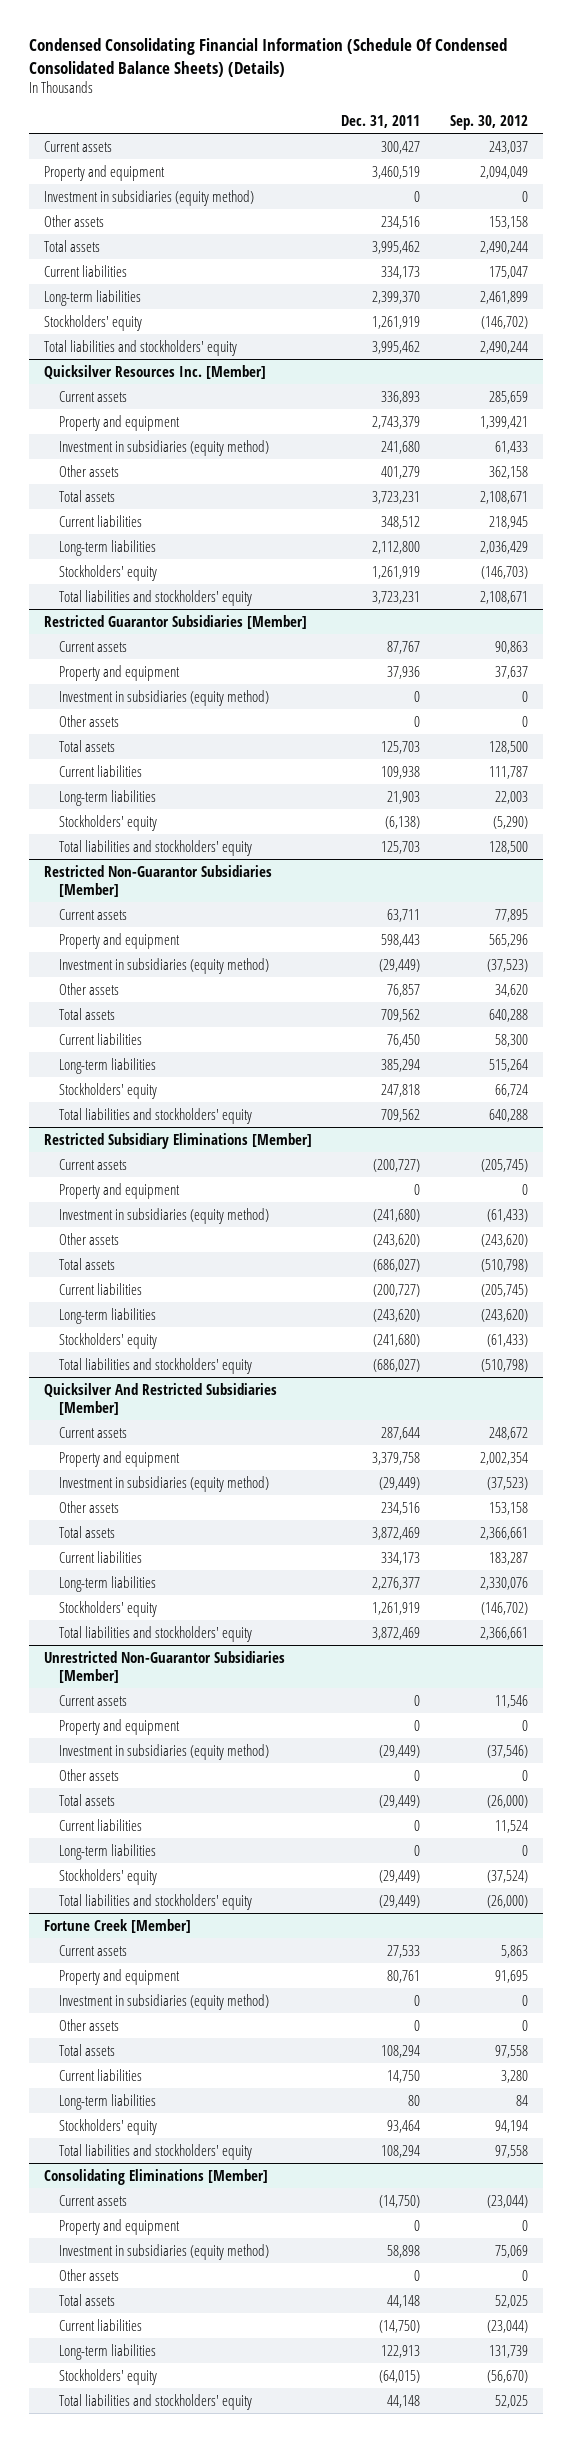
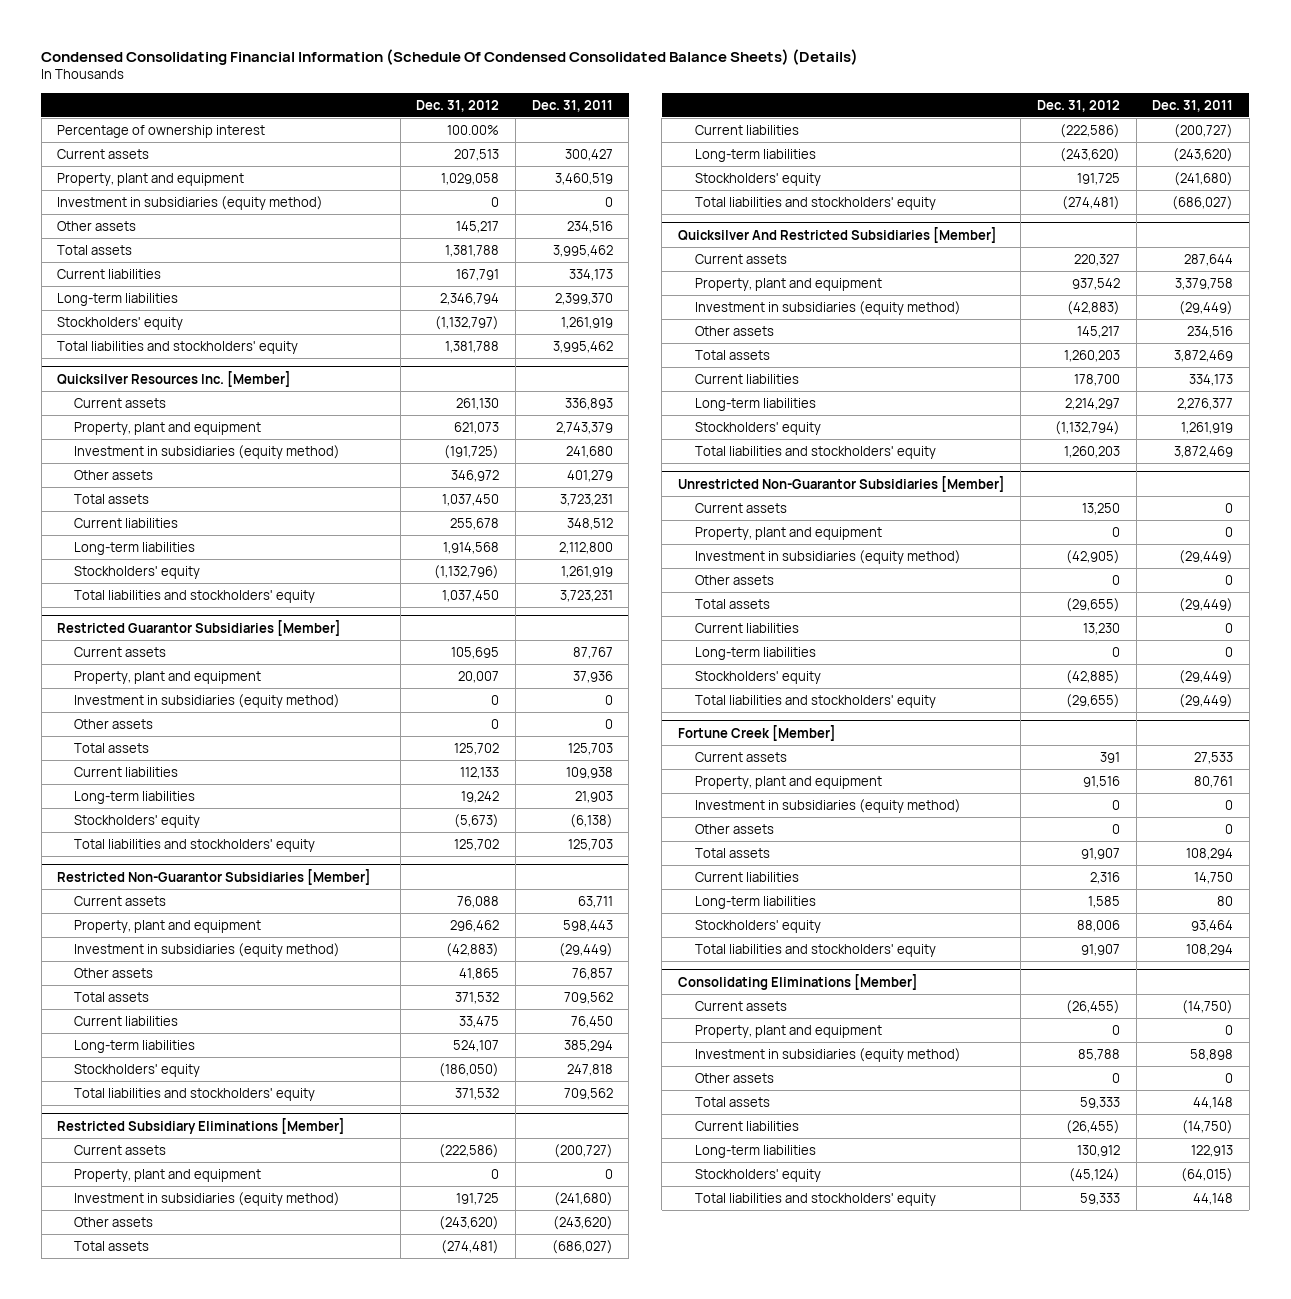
[449,114,528,130] Sep. 30, 2012 -> none
none -> [416,99,500,112] Dec. 31, 2012
none -> [57,124,266,138] Percentage of ownership interest
[43,164,165,181] Property and equipment -> [57,172,245,186] Property, plant and equipment
[58,414,180,431] Property and equipment -> [74,421,262,435] Property, plant and equipment
[58,664,180,681] Property and equipment -> [74,670,262,684] Property, plant and equipment
[58,932,180,949] Property and equipment -> [74,919,262,933] Property, plant and equipment
[58,1182,180,1199] Property and equipment -> [74,1168,262,1182] Property, plant and equipment
[58,1450,180,1467] Property and equipment -> [694,277,882,291] Property, plant and equipment
[58,1718,180,1735] Property and equipment -> [694,526,882,540] Property, plant and equipment
[58,1968,180,1985] Property and equipment -> [694,775,882,789] Property, plant and equipment
[58,2218,180,2235] Property and equipment -> [694,1024,882,1038] Property, plant and equipment

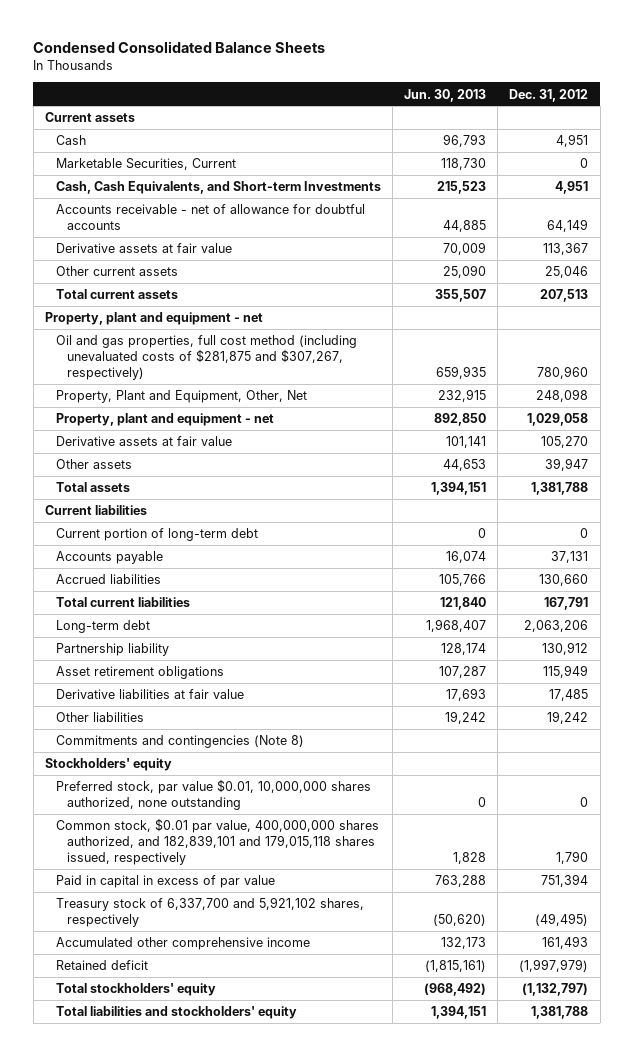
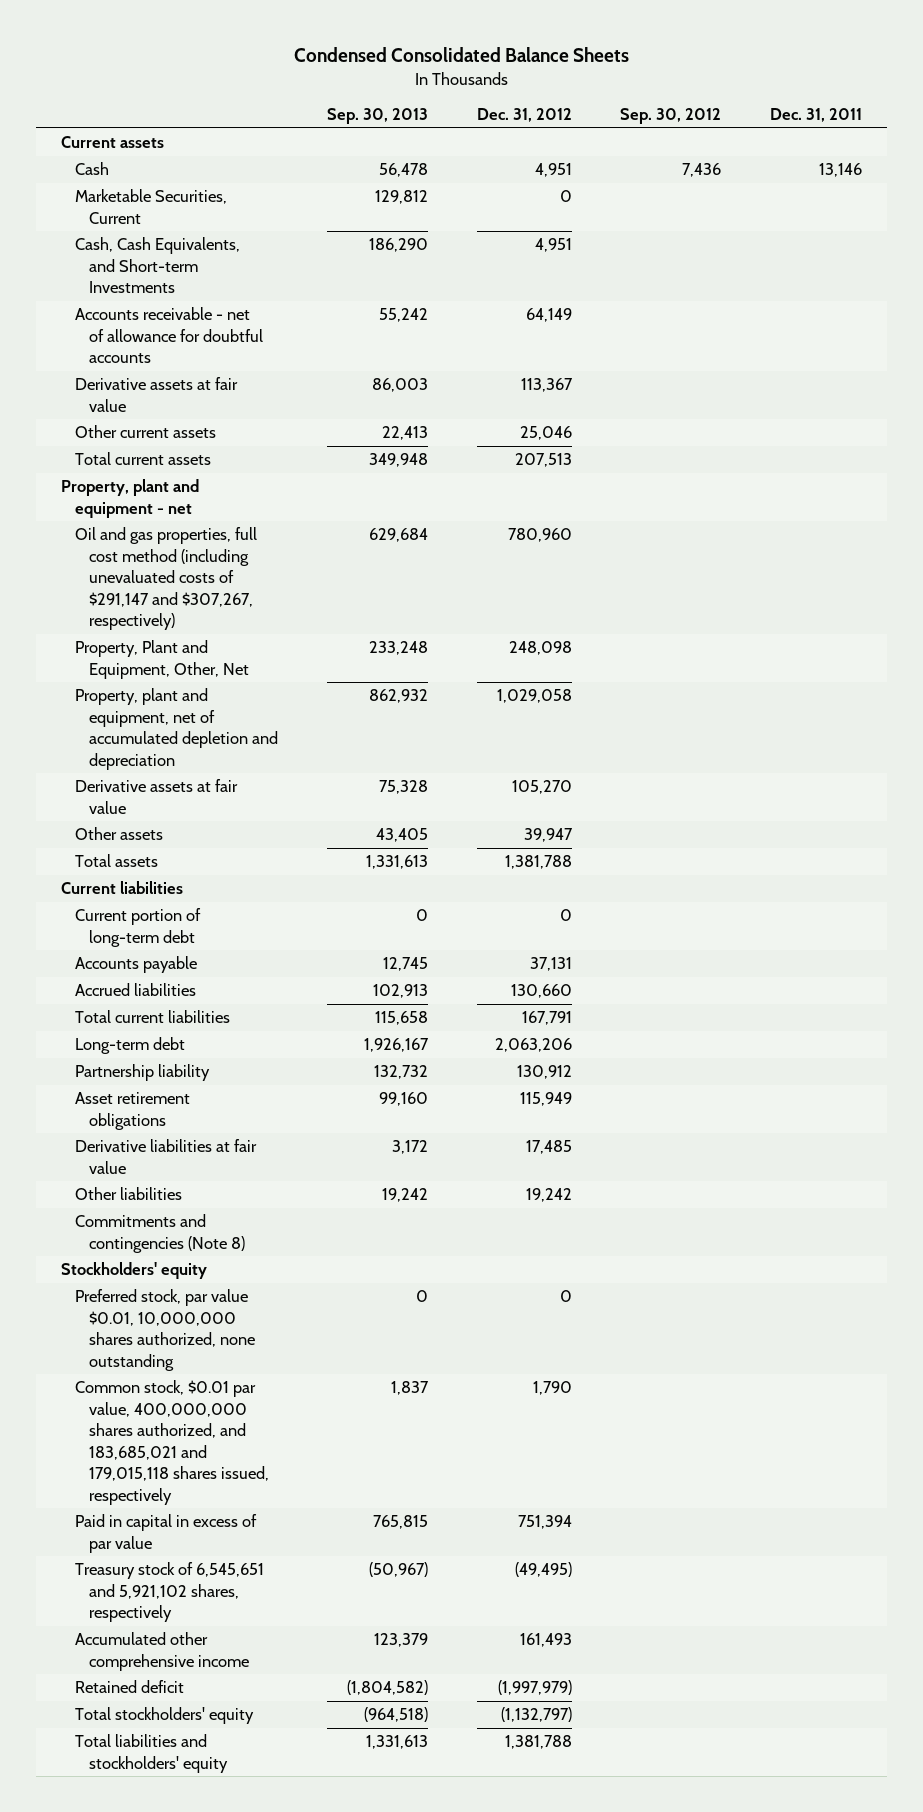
[404,88,487,102] Jun. 30, 2013 -> none
none -> [326,108,428,125] Sep. 30, 2013
none -> [620,108,722,125] Sep. 30, 2012
none -> [770,108,863,123] Dec. 31, 2011
[55,335,357,381] Oil and gas properties, full cost method (including unevaluated costs of $281,875 and $307,267, respectively) -> [74,527,257,631] Oil and gas properties, full cost method (including unevaluated costs of $291,147 and $307,267, respectively)
[55,413,274,427] Property, plant and equipment - net -> [74,688,278,770] Property, plant and equipment, net of accumulated depletion and depreciation
[55,818,379,866] Common stock, $0.01 par value, 400,000,000 shares authorized, and 182,839,101 and 179,015,118 shares issued, respectively -> [74,1380,269,1505] Common stock, $0.01 par value, 400,000,000 shares authorized, and 183,685,021 and 179,015,118 shares issued, respectively
[55,897,364,928] Treasury stock of 6,337,700 and 5,921,102 shares, respectively -> [74,1562,264,1623] Treasury stock of 6,545,651 and 5,921,102 shares, respectively

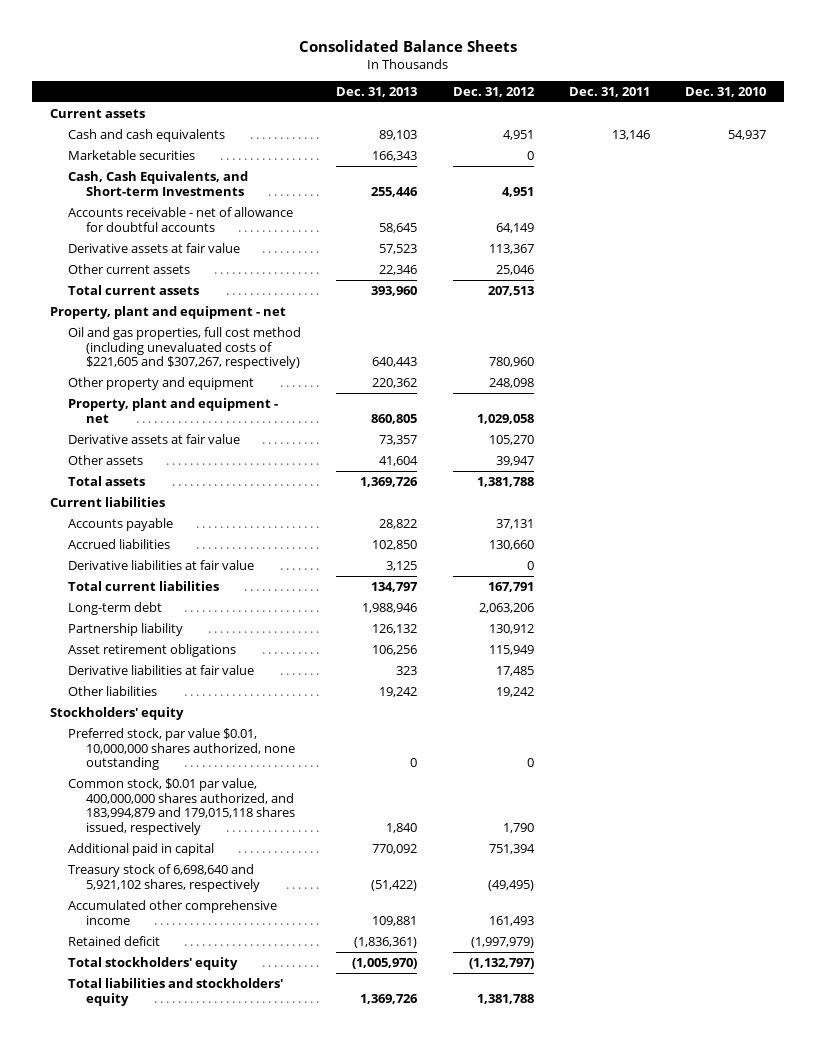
[293,47,629,63] Condensed Consolidated Balance Sheets -> [299,39,518,52] Consolidated Balance Sheets
[326,108,428,125] Sep. 30, 2013 -> none
[620,108,722,125] Sep. 30, 2012 -> none
none -> [336,86,418,97] Dec. 31, 2013
none -> [685,86,767,97] Dec. 31, 2010
[74,162,109,176] Cash -> [68,128,226,142] Cash and cash equivalents
[74,189,227,224] Marketable Securities, Current -> [68,149,196,160] Marketable securities
[74,527,257,631] Oil and gas properties, full cost method (including unevaluated costs of $291,147 and $307,267, respectively) -> [68,326,302,370] Oil and gas properties, full cost method (including unevaluated costs of $221,605 and $307,267, respectively)
[74,640,249,679] Property, Plant and Equipment, Other, Net -> [68,376,255,390] Other property and equipment
[74,688,278,770] Property, plant and equipment, net of accumulated depletion and depreciation -> [68,397,279,423] Property, plant and equipment - net
[74,908,201,947] Current portion of long-term debt -> none
none -> [68,559,255,570] Derivative liabilities at fair value
[74,1214,245,1253] Commitments and contingencies (Note 8) -> none
[74,1380,269,1505] Common stock, $0.01 par value, 400,000,000 shares authorized, and 183,685,021 and 179,015,118 shares issued, respectively -> [68,777,296,835] Common stock, $0.01 par value, 400,000,000 shares authorized, and 183,994,879 and 179,015,118 shares issued, respectively
[74,1514,257,1553] Paid in capital in excess of par value -> [68,842,215,856] Additional paid in capital
[74,1562,264,1623] Treasury stock of 6,545,651 and 5,921,102 shares, respectively -> [68,863,261,892] Treasury stock of 6,698,640 and 5,921,102 shares, respectively

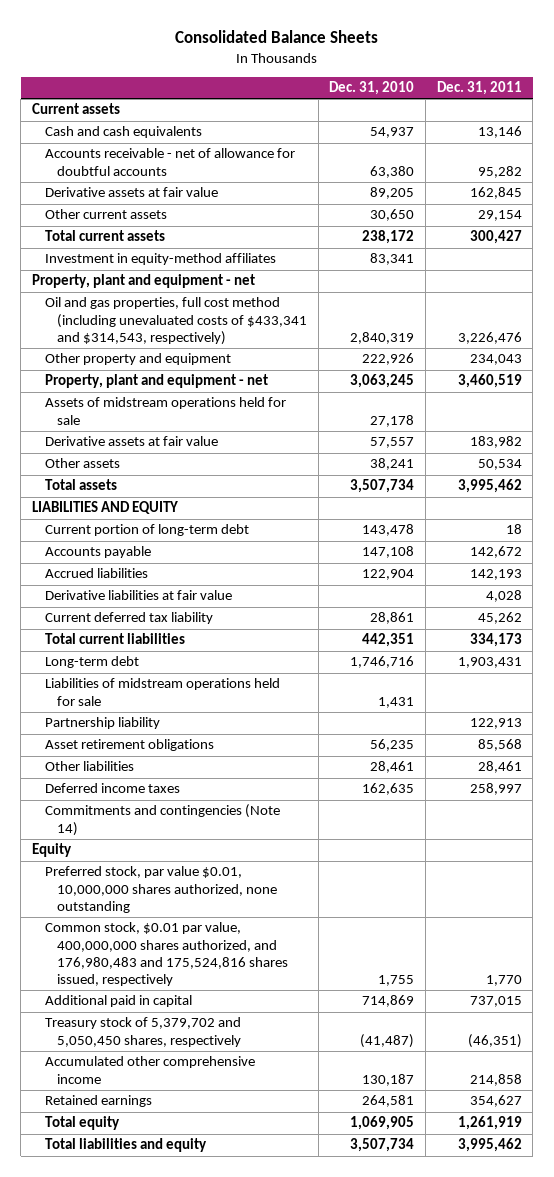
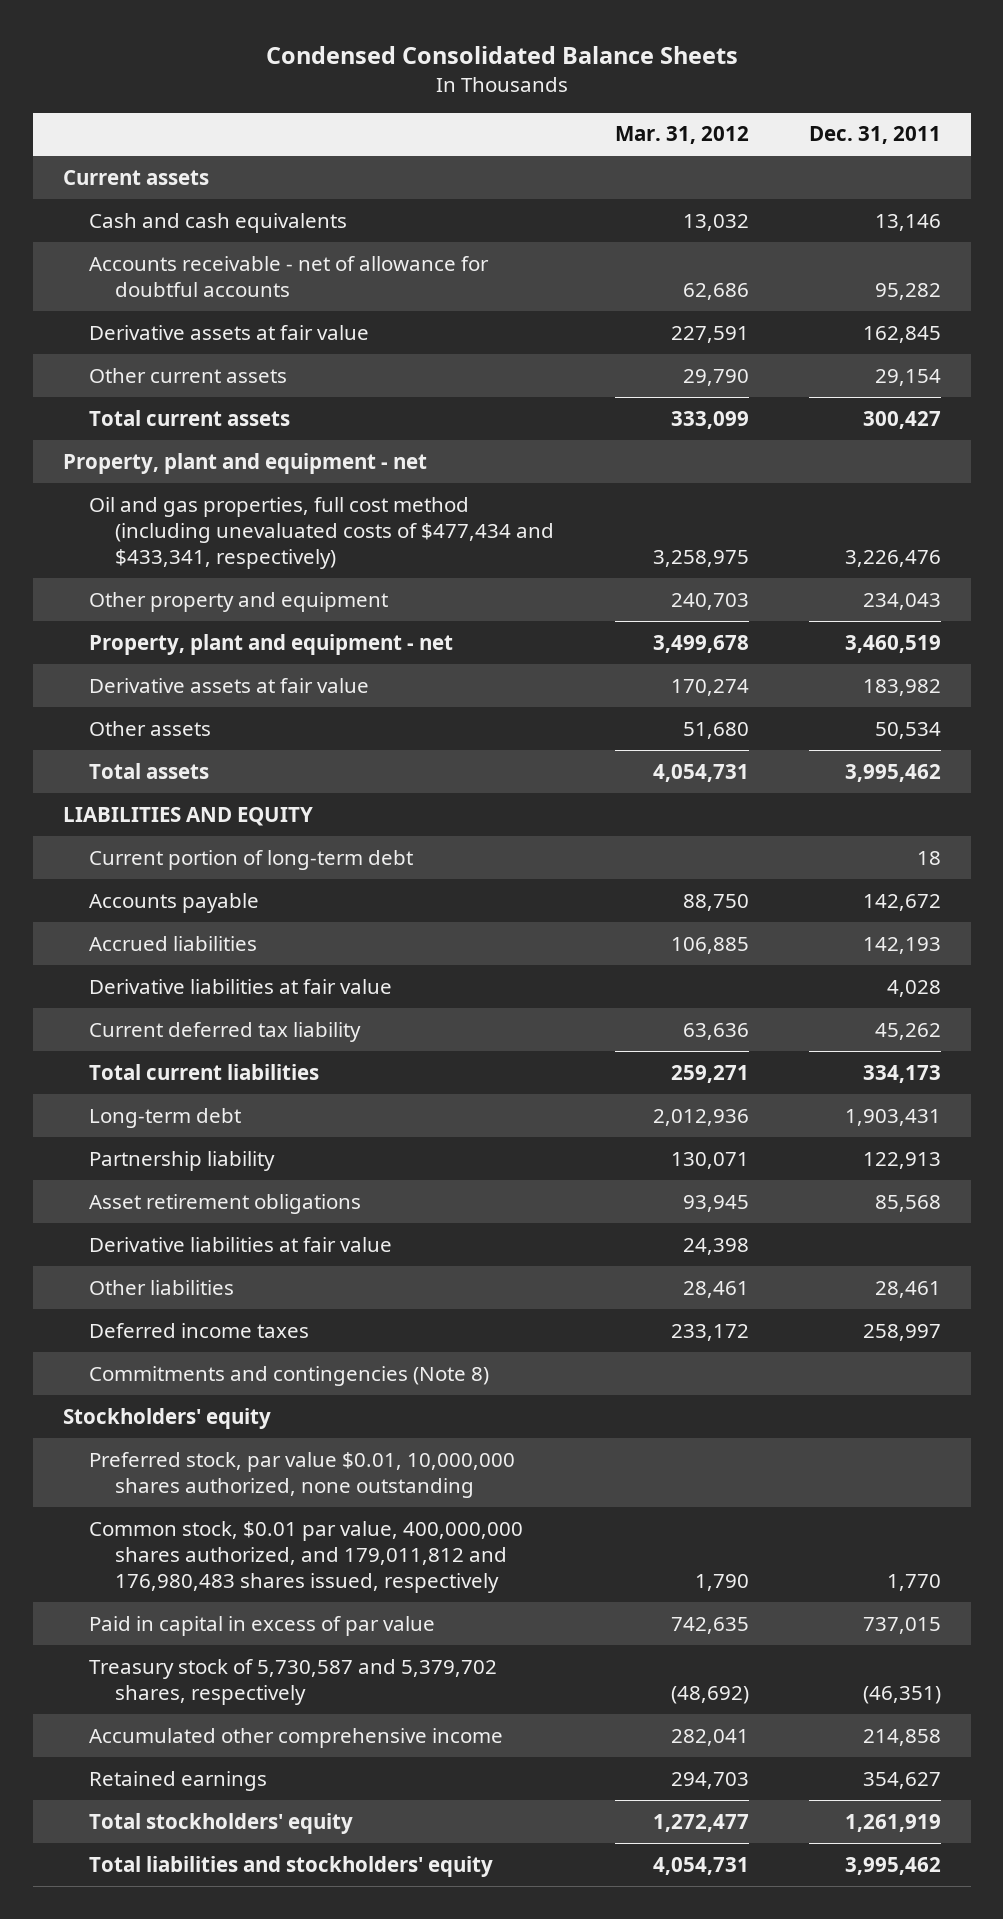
[174,30,378,44] Consolidated Balance Sheets -> [265,46,738,65] Condensed Consolidated Balance Sheets
[329,81,415,96] Dec. 31, 2010 -> none
none -> [614,126,749,145] Mar. 31, 2012
[44,253,276,266] Investment in equity-method affiliates -> none
[44,297,308,345] Oil and gas properties, full cost method (including unevaluated costs of $433,341 and $314,543, respectively) -> [88,496,555,570] Oil and gas properties, full cost method (including unevaluated costs of $477,434 and $433,341, respectively)
[44,397,286,425] Assets of midstream operations held for sale -> none
[44,678,280,706] Liabilities of midstream operations held for sale -> none
none -> [88,1236,392,1252] Derivative liabilities at fair value
[44,804,280,836] Commitments and contingencies (Note 14) -> [88,1365,489,1386] Commitments and contingencies (Note 8)
[32,843,73,858] Equity -> [62,1407,271,1429] Stockholders' equity
[44,922,289,986] Common stock, $0.01 par value, 400,000,000 shares authorized, and 176,980,483 and 175,524,816 shares issued, respectively -> [88,1520,523,1594] Common stock, $0.01 par value, 400,000,000 shares authorized, and 179,011,812 and 176,980,483 shares issued, respectively
[44,995,192,1008] Additional paid in capital -> [88,1615,435,1636] Paid in capital in excess of par value
[44,1017,242,1047] Treasury stock of 5,379,702 and 5,050,450 shares, respectively -> [88,1658,497,1705] Treasury stock of 5,730,587 and 5,379,702 shares, respectively
[44,1116,120,1131] Total equity -> [88,1812,353,1834] Total stockholders' equity
[44,1138,207,1153] Total liabilities and equity -> [88,1855,493,1877] Total liabilities and stockholders' equity

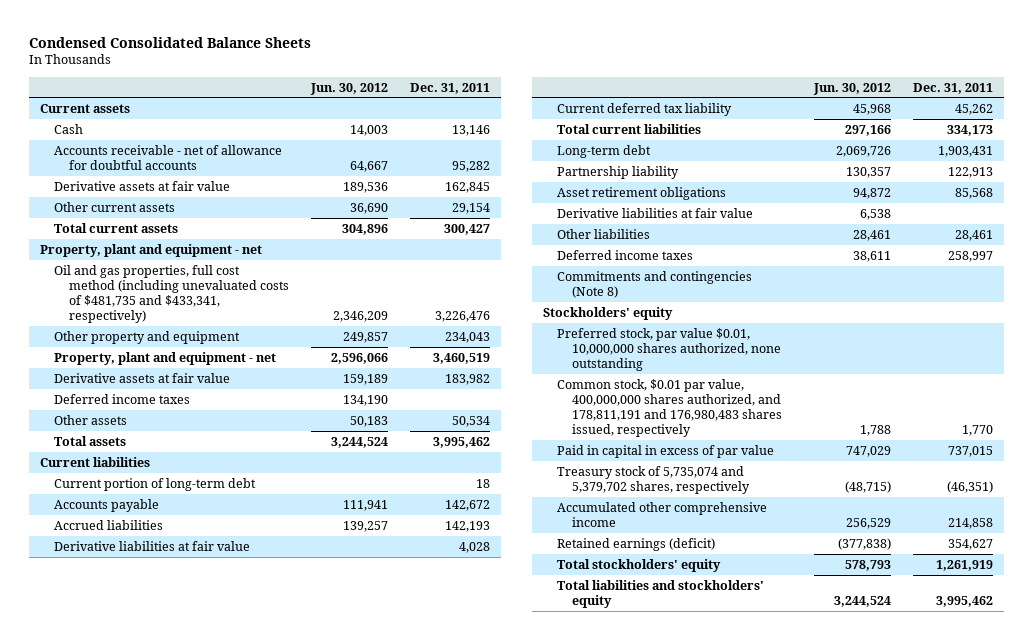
[614,126,749,145] Mar. 31, 2012 -> none
none -> [310,82,389,95] Jun. 30, 2012
[88,212,347,233] Cash and cash equivalents -> [54,123,84,134] Cash
[88,496,555,570] Oil and gas properties, full cost method (including unevaluated costs of $477,434 and $433,341, respectively) -> [54,264,290,324] Oil and gas properties, full cost method (including unevaluated costs of $481,735 and $433,341, respectively)
none -> [54,393,191,404] Deferred income taxes
[62,806,313,826] LIABILITIES AND EQUITY -> none
none -> [39,456,150,467] Current liabilities
[88,1520,523,1594] Common stock, $0.01 par value, 400,000,000 shares authorized, and 179,011,812 and 176,980,483 shares issued, respectively -> [557,378,783,438] Common stock, $0.01 par value, 400,000,000 shares authorized, and 178,811,191 and 176,980,483 shares issued, respectively
[88,1658,497,1705] Treasury stock of 5,730,587 and 5,379,702 shares, respectively -> [557,465,751,494] Treasury stock of 5,735,074 and 5,379,702 shares, respectively
[88,1770,267,1791] Retained earnings -> [557,537,716,551] Retained earnings (deficit)

